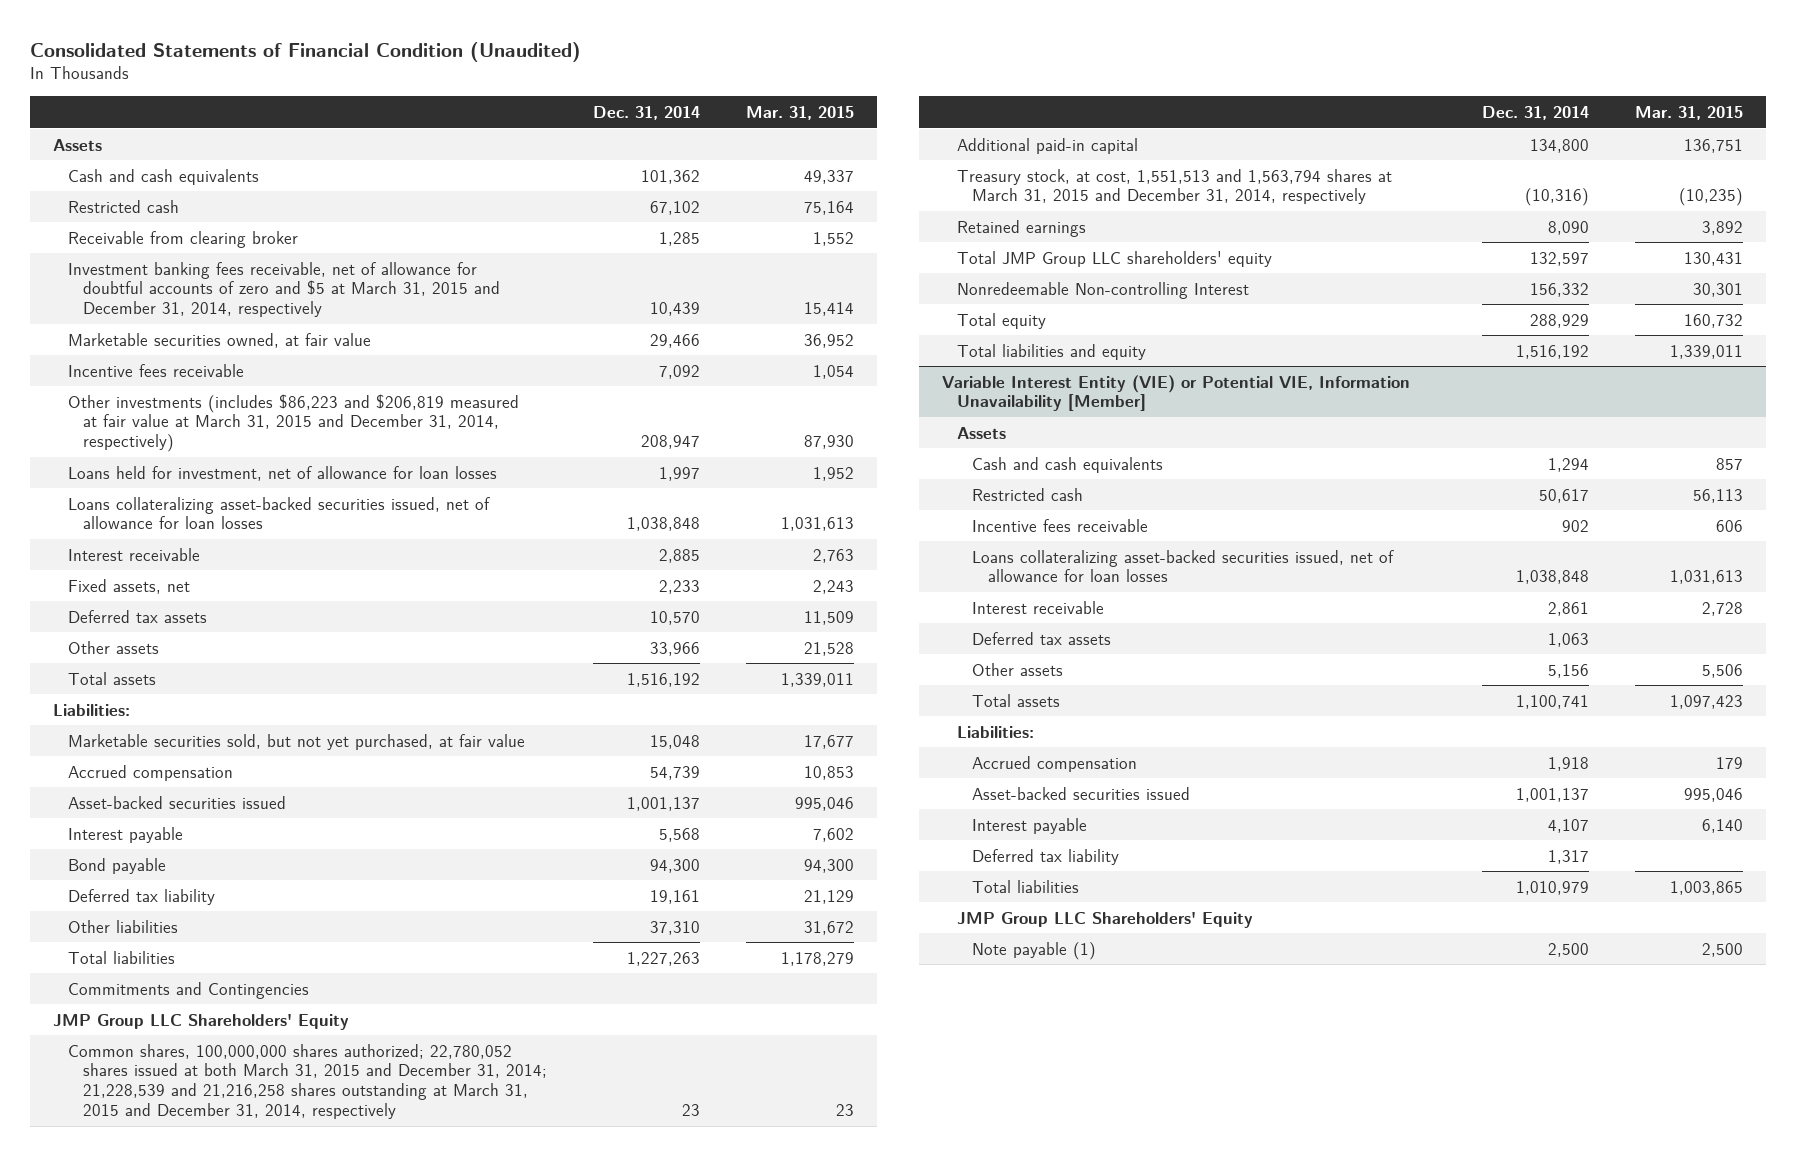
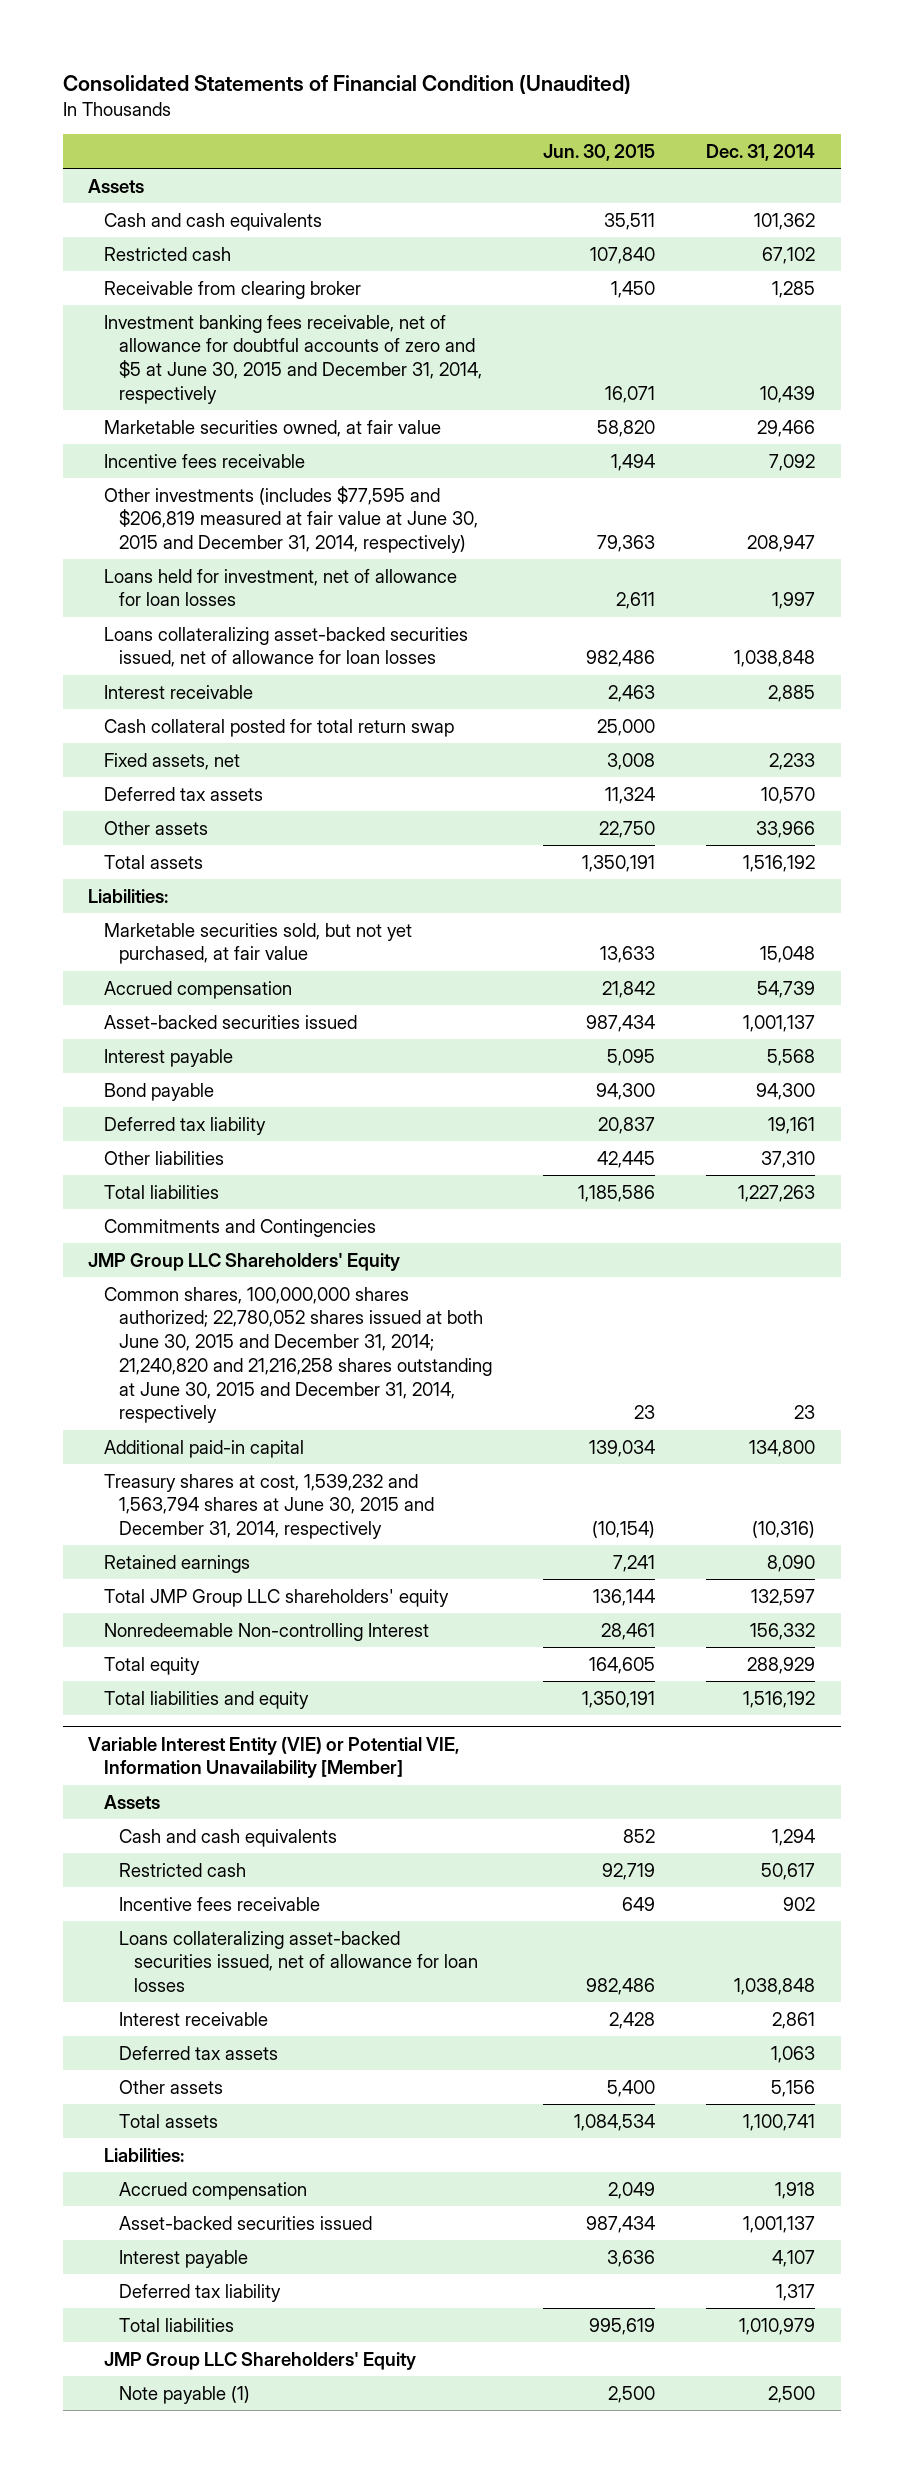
[746,105,855,120] Mar. 31, 2015 -> none
none -> [543,144,656,162] Jun. 30, 2015
[68,261,501,318] Investment banking fees receivable, net of allowance for doubtful accounts of zero and $5 at March 31, 2015 and December 31, 2014, respectively -> [103,314,483,404] Investment banking fees receivable, net of allowance for doubtful accounts of zero and $5 at June 30, 2015 and December 31, 2014, respectively
[68,393,520,453] Other investments (includes $86,223 and $206,819 measured at fair value at March 31, 2015 and December 31, 2014, respectively) -> [103,485,479,554] Other investments (includes $77,595 and $206,819 measured at fair value at June 30, 2015 and December 31, 2014, respectively)
none -> [103,718,454,737] Cash collateral posted for total return swap
[68,1043,548,1120] Common shares, 100,000,000 shares authorized; 22,780,052 shares issued at both March 31, 2015 and December 31, 2014; 21,228,539 and 21,216,258 shares outstanding at March 31, 2015 and December 31, 2014, respectively -> [103,1286,493,1424] Common shares, 100,000,000 shares authorized; 22,780,052 shares issued at both June 30, 2015 and December 31, 2014; 21,240,820 and 21,216,258 shares outstanding at June 30, 2015 and December 31, 2014, respectively
[957,168,1393,205] Treasury stock, at cost, 1,551,513 and 1,563,794 shares at March 31, 2015 and December 31, 2014, respectively -> [103,1473,435,1540] Treasury shares at cost, 1,539,232 and 1,563,794 shares at June 30, 2015 and December 31, 2014, respectively

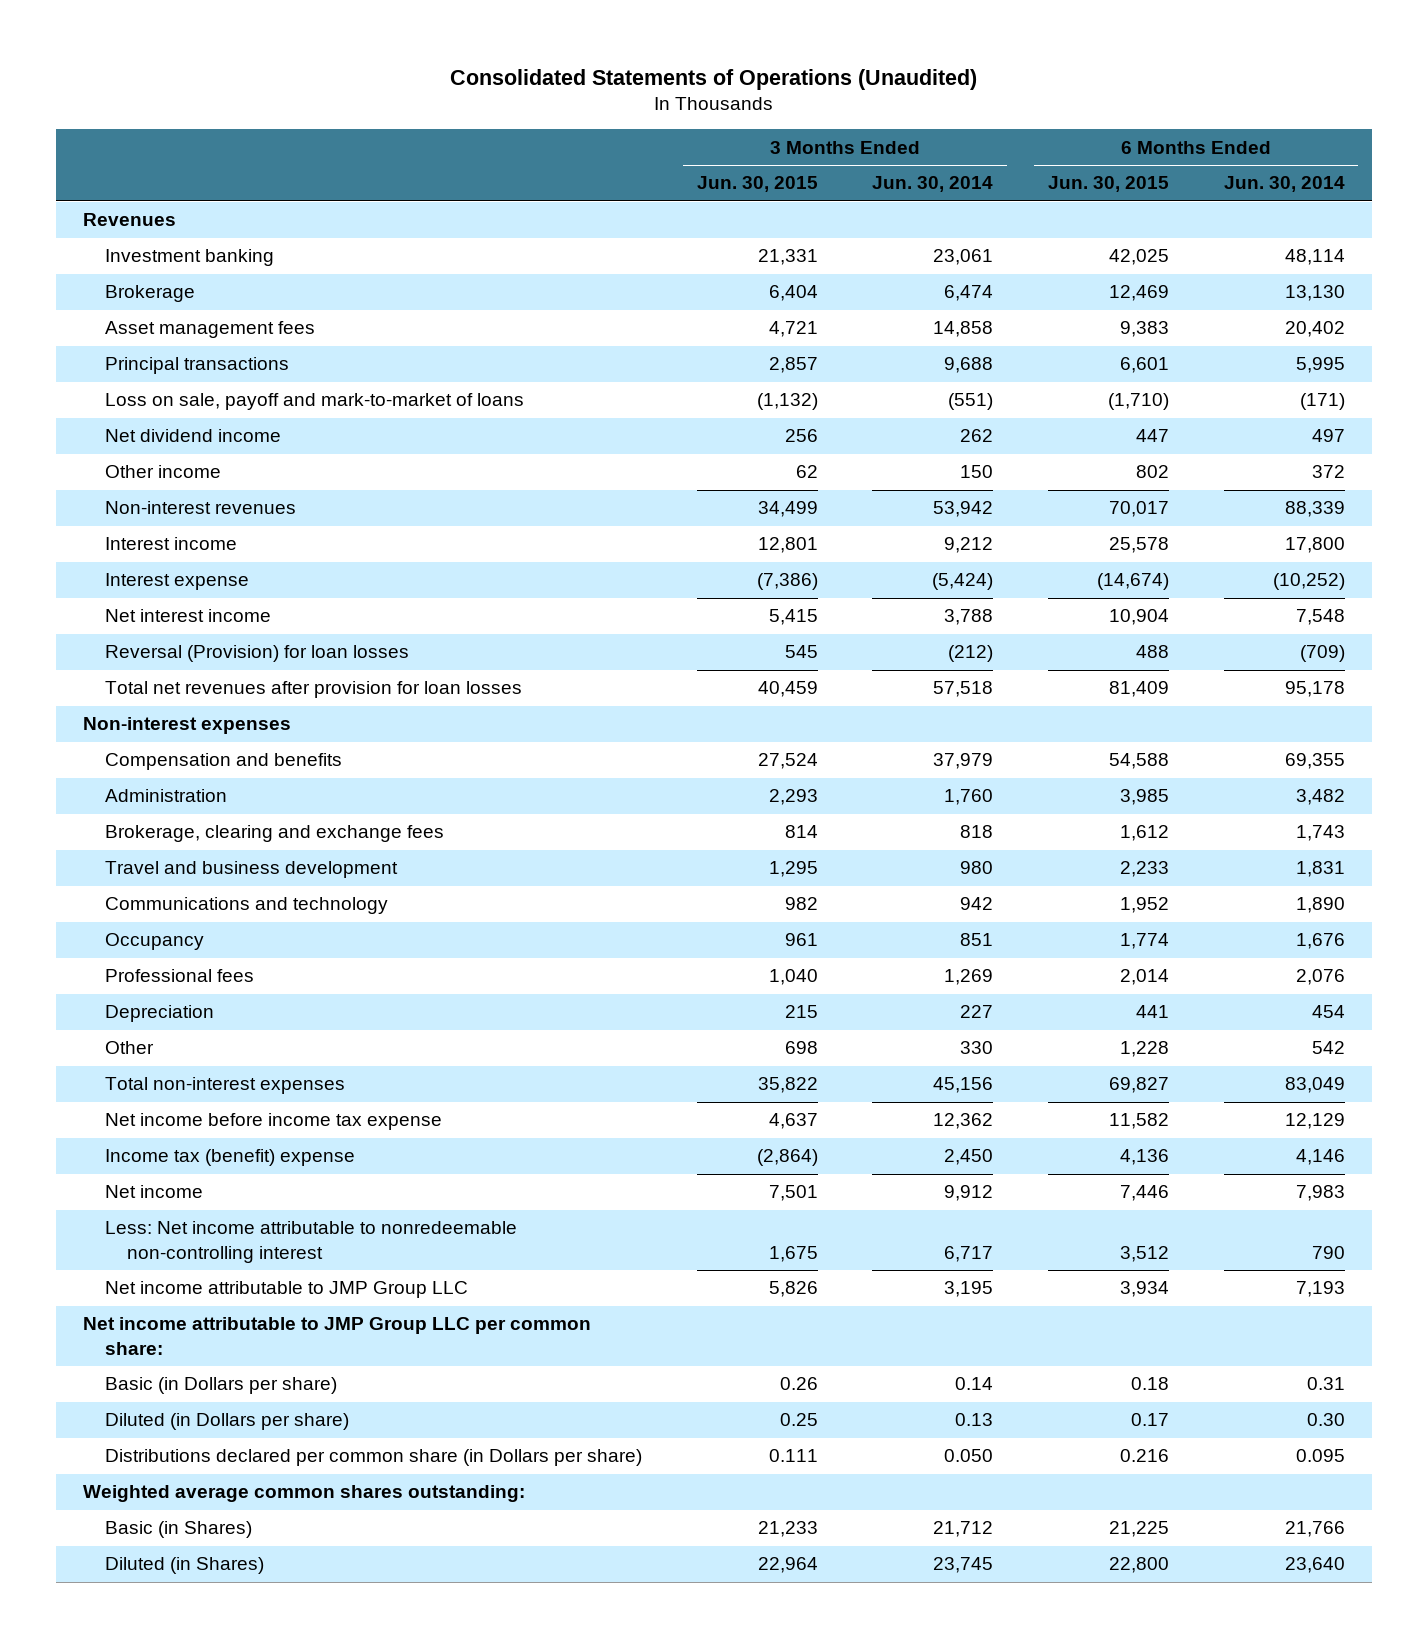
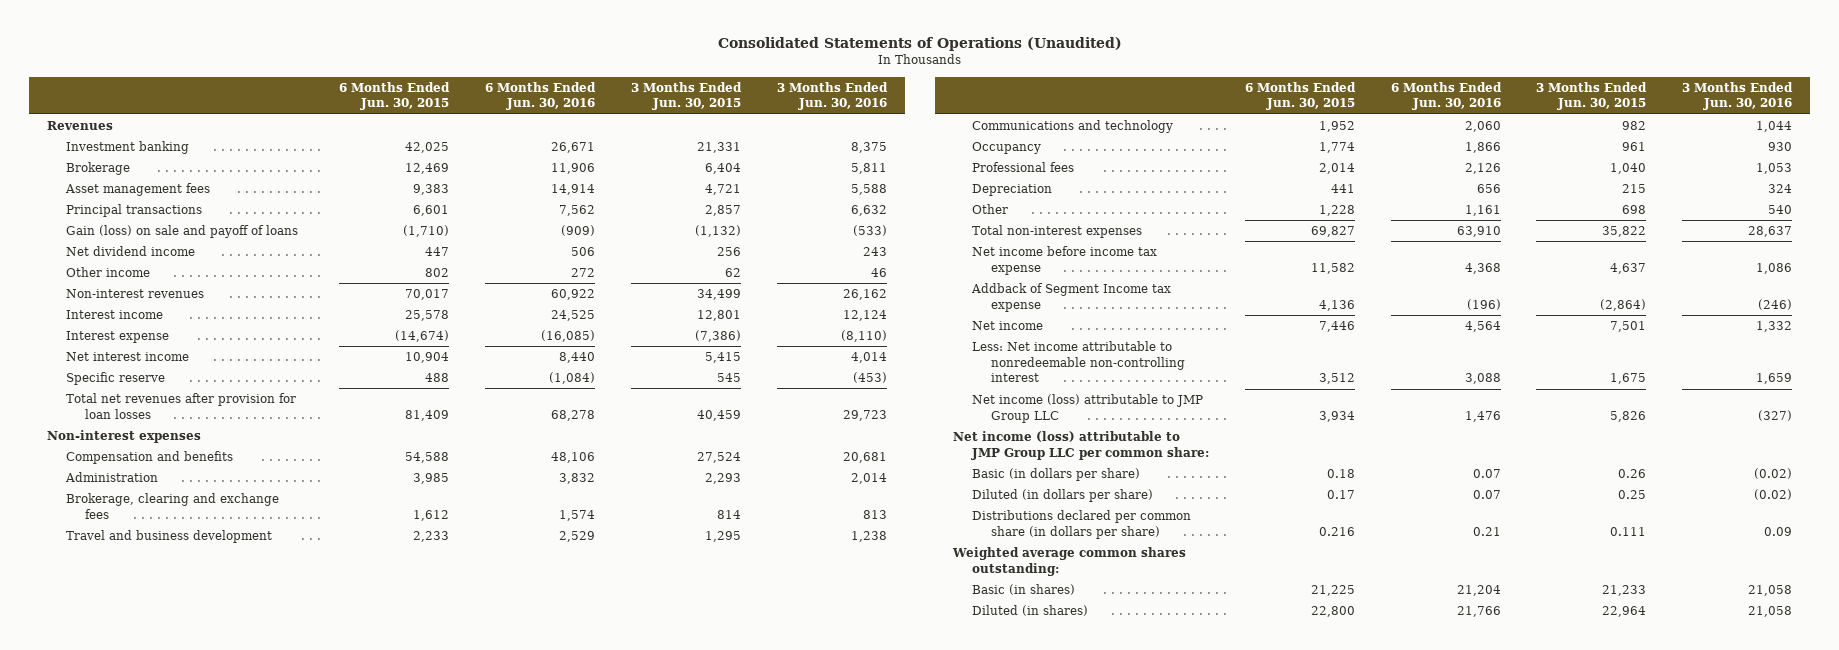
[872,176,994,193] Jun. 30, 2014 -> none
[1223,176,1345,193] Jun. 30, 2014 -> none
none -> [484,81,596,111] 6 Months Ended Jun. 30, 2016
none -> [776,81,888,111] 3 Months Ended Jun. 30, 2016
[105,393,525,411] Loss on sale, payoff and mark-to-market of loans -> [65,225,298,239] Gain (loss) on sale and payoff of loans
[105,645,410,663] Reversal (Provision) for loan losses -> [65,372,165,386] Specific reserve
[105,1149,356,1167] Income tax (benefit) expense -> [970,283,1171,312] Addback of Segment Income tax expense
[105,1281,469,1299] Net income attributable to JMP Group LLC -> [971,394,1203,423] Net income (loss) attributable to JMP Group LLC
[82,1317,591,1355] Net income attributable to JMP Group LLC per common share: -> [952,431,1209,460] Net income (loss) attributable to JMP Group LLC per common share:
[105,1377,338,1395] Basic (in Dollars per share) -> [971,468,1140,482] Basic (in dollars per share)
[105,1413,350,1431] Diluted (in Dollars per share) -> [971,489,1153,503] Diluted (in dollars per share)
[105,1449,643,1467] Distributions declared per common share (in Dollars per share) -> [971,510,1191,539] Distributions declared per common share (in dollars per share)
[105,1521,253,1539] Basic (in Shares) -> [971,584,1075,596] Basic (in shares)
[105,1557,265,1575] Diluted (in Shares) -> [971,605,1088,617] Diluted (in shares)

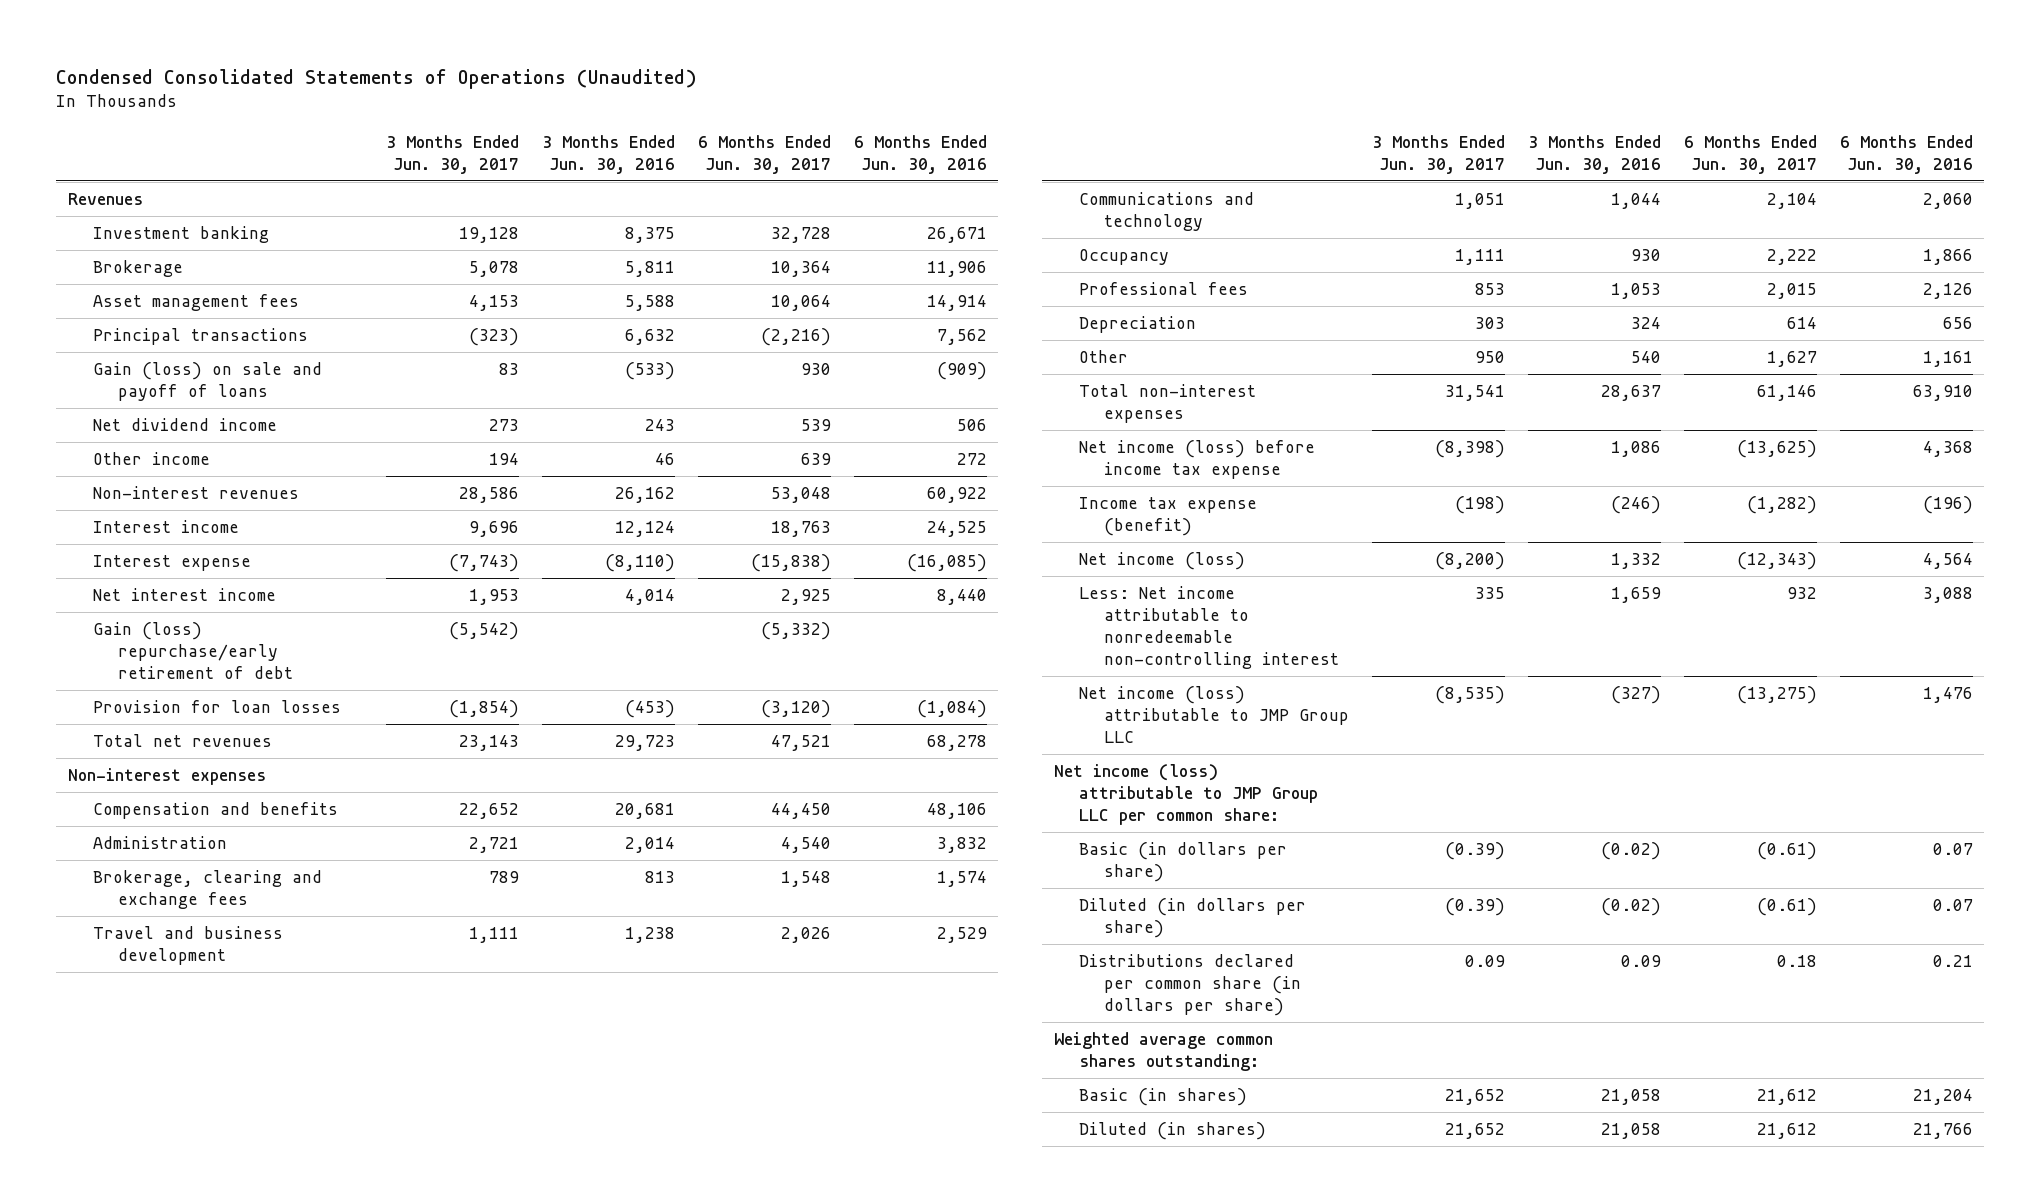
[717,37,1122,52] Consolidated Statements of Operations (Unaudited) -> [56,68,698,89] Condensed Consolidated Statements of Operations (Unaudited)
[338,81,450,111] 6 Months Ended Jun. 30, 2015 -> none
[630,81,742,111] 3 Months Ended Jun. 30, 2015 -> none
none -> [385,134,519,175] 3 Months Ended Jun. 30, 2017
none -> [697,134,831,175] 6 Months Ended Jun. 30, 2017
none -> [92,621,293,680] Gain (loss) repurchase/early retirement of debt
[65,372,165,386] Specific reserve -> [92,699,341,713] Provision for loan losses
[65,393,296,419] Total net revenues after provision for loan losses -> [92,733,272,747] Total net revenues
[971,246,1157,275] Net income before income tax expense -> [1078,439,1315,480] Net income (loss) before income tax expense
[970,283,1171,312] Addback of Segment Income tax expense -> [1078,496,1257,537] Income tax expense (benefit)
[971,321,1043,331] Net income -> [1078,551,1245,570] Net income (loss)

